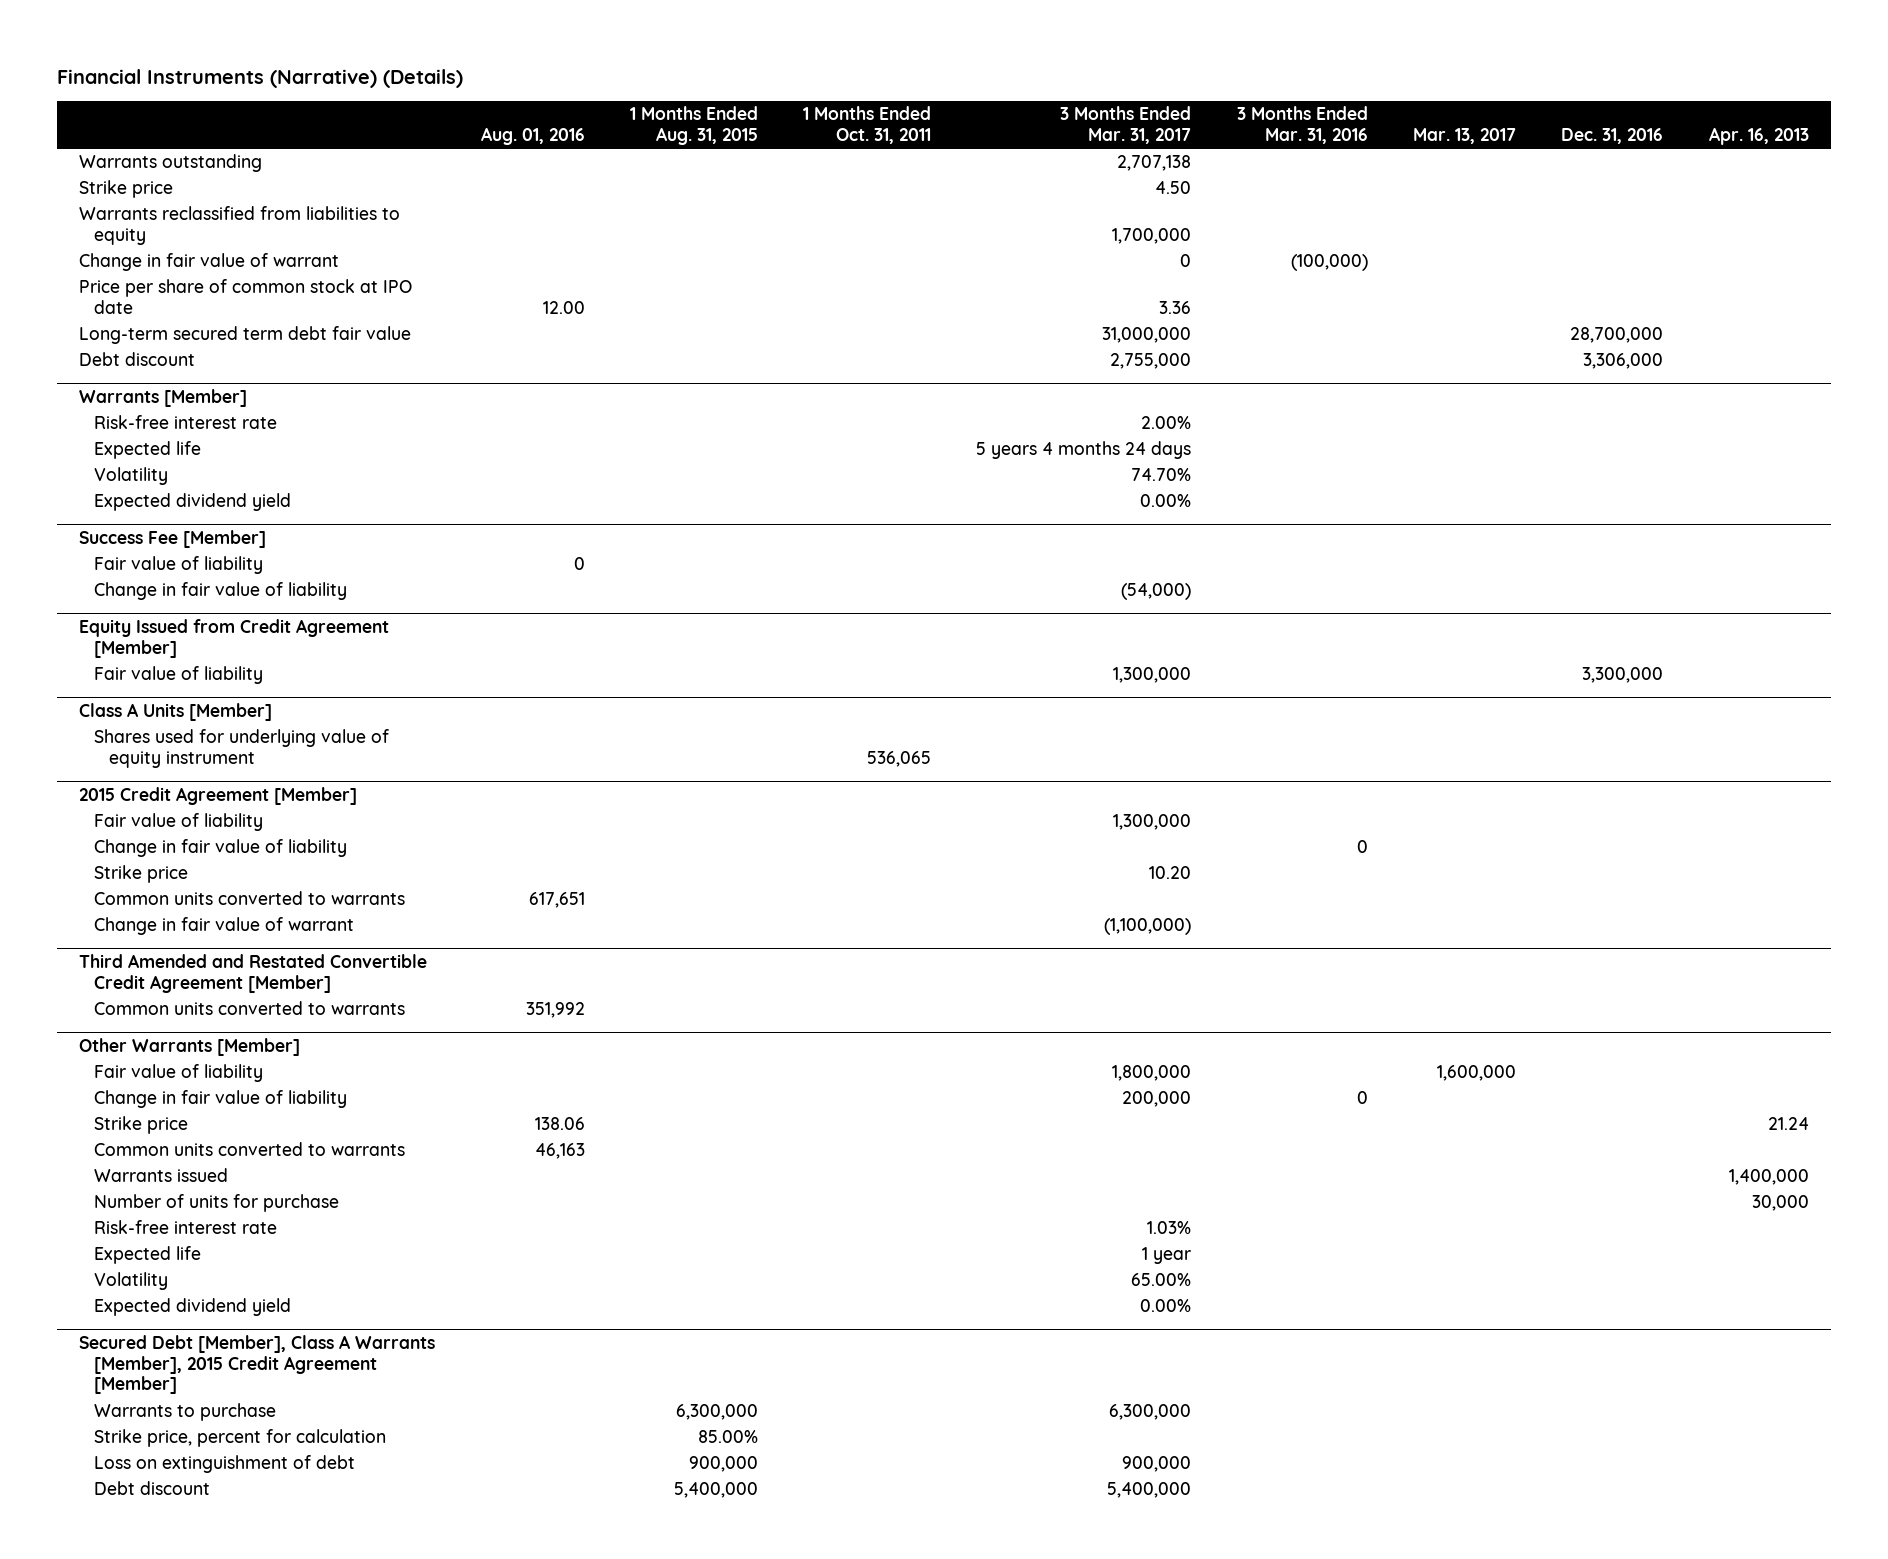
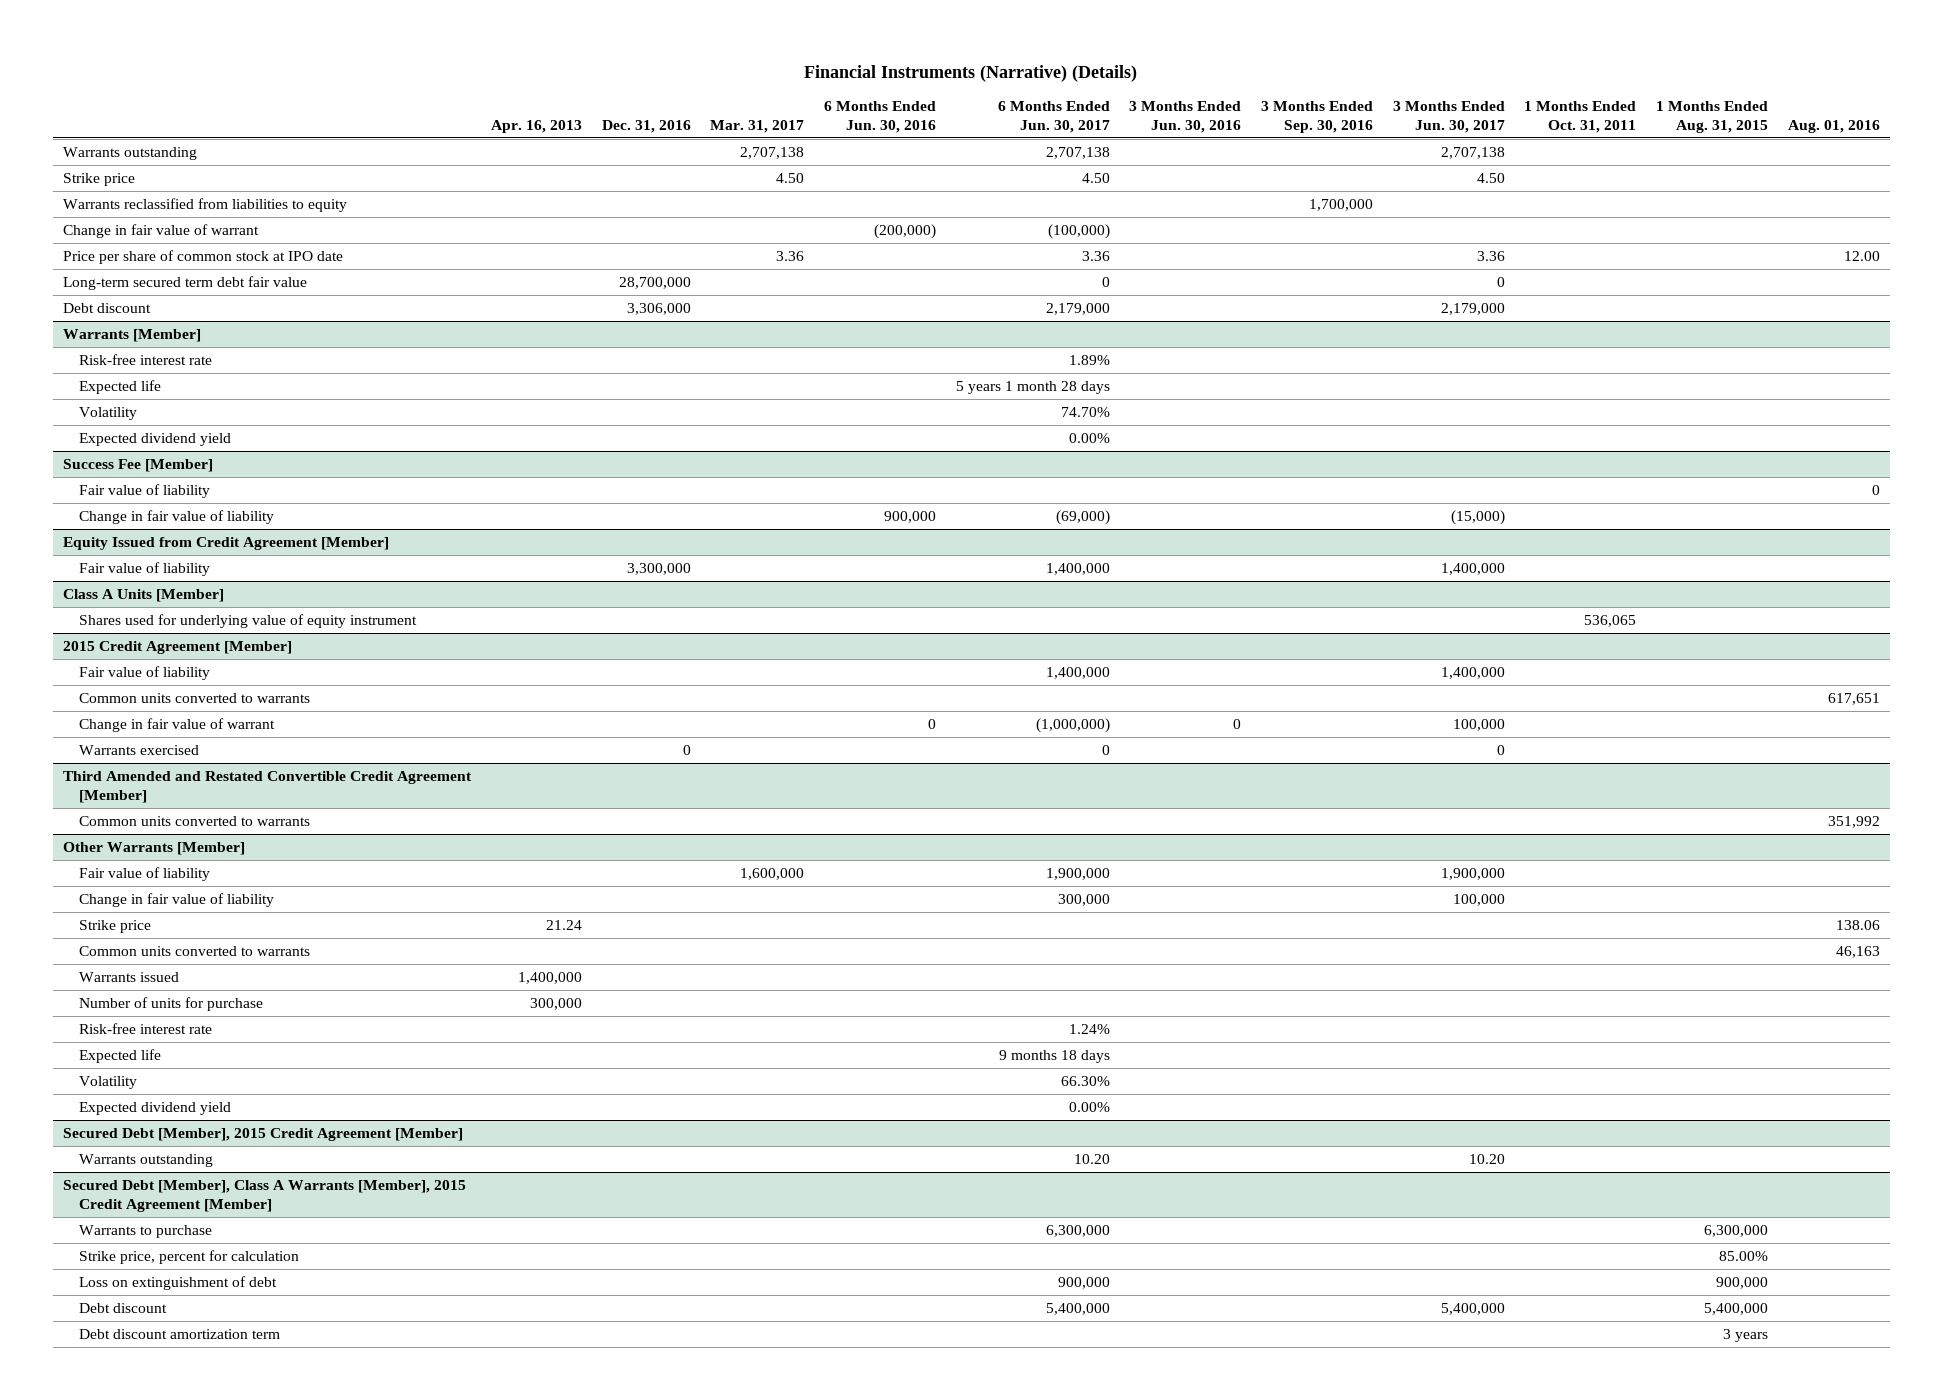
[1060,106,1192,144] 3 Months Ended Mar. 31, 2017 -> none
[1236,106,1368,144] 3 Months Ended Mar. 31, 2016 -> none
[1412,127,1516,144] Mar. 13, 2017 -> none
none -> [710,119,805,133] Mar. 31, 2017
none -> [823,101,936,133] 6 Months Ended Jun. 30, 2016
none -> [997,101,1110,133] 6 Months Ended Jun. 30, 2017
none -> [1129,101,1242,133] 3 Months Ended Jun. 30, 2016
none -> [1260,101,1373,133] 3 Months Ended Sep. 30, 2016
none -> [1392,101,1505,133] 3 Months Ended Jun. 30, 2017
[94,839,348,858] Change in fair value of liability -> none
[94,865,189,884] Strike price -> none
none -> [78,744,199,755] Warrants exercised
[1751,1195,1809,1212] 30,000 -> [529,997,582,1010] 300,000
none -> [63,1127,464,1141] Secured Debt [Member], 2015 Credit Agreement [Member]
none -> [78,1153,213,1167] Warrants outstanding
none -> [78,1328,280,1339] Debt discount amortization term

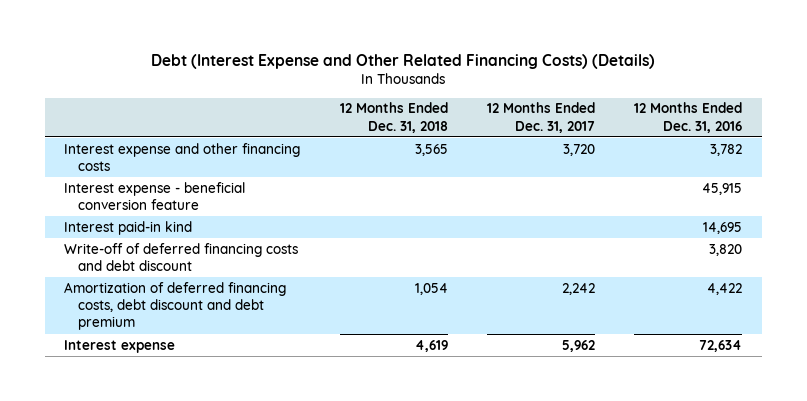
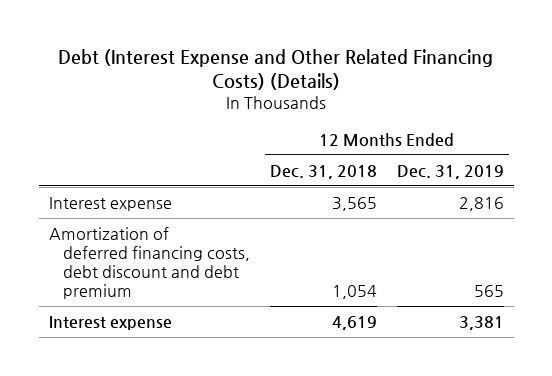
[486,102,595,133] 12 Months Ended Dec. 31, 2017 -> none
[634,102,743,133] 12 Months Ended Dec. 31, 2016 -> none
none -> [396,164,504,179] Dec. 31, 2019
[64,181,246,211] Interest expense - beneficial conversion feature -> none
[64,220,193,235] Interest paid-in kind -> none
[64,242,299,272] Write-off of deferred financing costs and debt discount -> none
[64,142,301,172] Interest expense and other financing costs -> [48,196,172,211] Interest expense

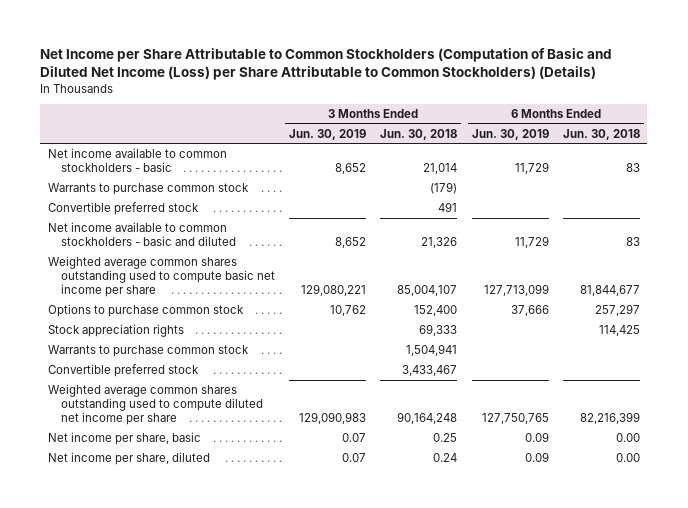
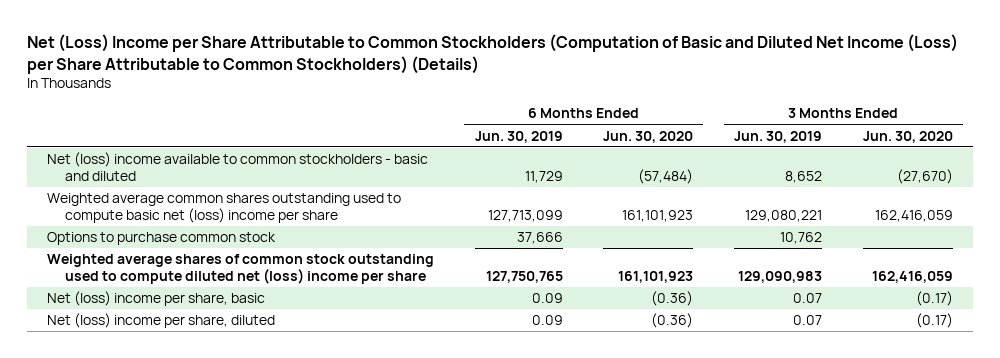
[40,47,613,80] Net Income per Share Attributable to Common Stockholders (Computation of Basic and Diluted Net Income (Loss) per Share Attributable to Common Stockholders) (Details) -> [26,34,958,74] Net (Loss) Income per Share Attributable to Common Stockholders (Computation of Basic and Diluted Net Income (Loss) per Share Attributable to Common Stockholders) (Details)
[380,128,458,140] Jun. 30, 2018 -> none
[563,128,641,140] Jun. 30, 2018 -> none
none -> [603,130,694,143] Jun. 30, 2020
none -> [862,130,953,143] Jun. 30, 2020
[47,183,249,196] Warrants to purchase common stock -> none
[47,202,199,216] Convertible preferred stock -> none
[47,222,236,247] Net income available to common stockholders - basic and diluted -> none
[47,148,227,173] Net income available to common stockholders - basic -> [46,152,428,182] Net (loss) income available to common stockholders - basic and diluted
[47,256,275,298] Weighted average common shares outstanding used to compute basic net income per share -> [46,193,401,224] Weighted average common shares outstanding used to compute basic net (loss) income per share
[47,324,184,338] Stock appreciation rights -> none
[47,345,249,358] Warrants to purchase common stock -> none
[47,364,199,378] Convertible preferred stock -> none
[47,384,263,426] Weighted average common shares outstanding used to compute diluted net income per share -> [46,254,434,285] Weighted average shares of common stock outstanding used to compute diluted net (loss) income per share
[47,432,201,446] Net income per share, basic -> [46,291,265,307] Net (loss) income per share, basic
[47,452,210,466] Net income per share, diluted -> [46,313,275,329] Net (loss) income per share, diluted

